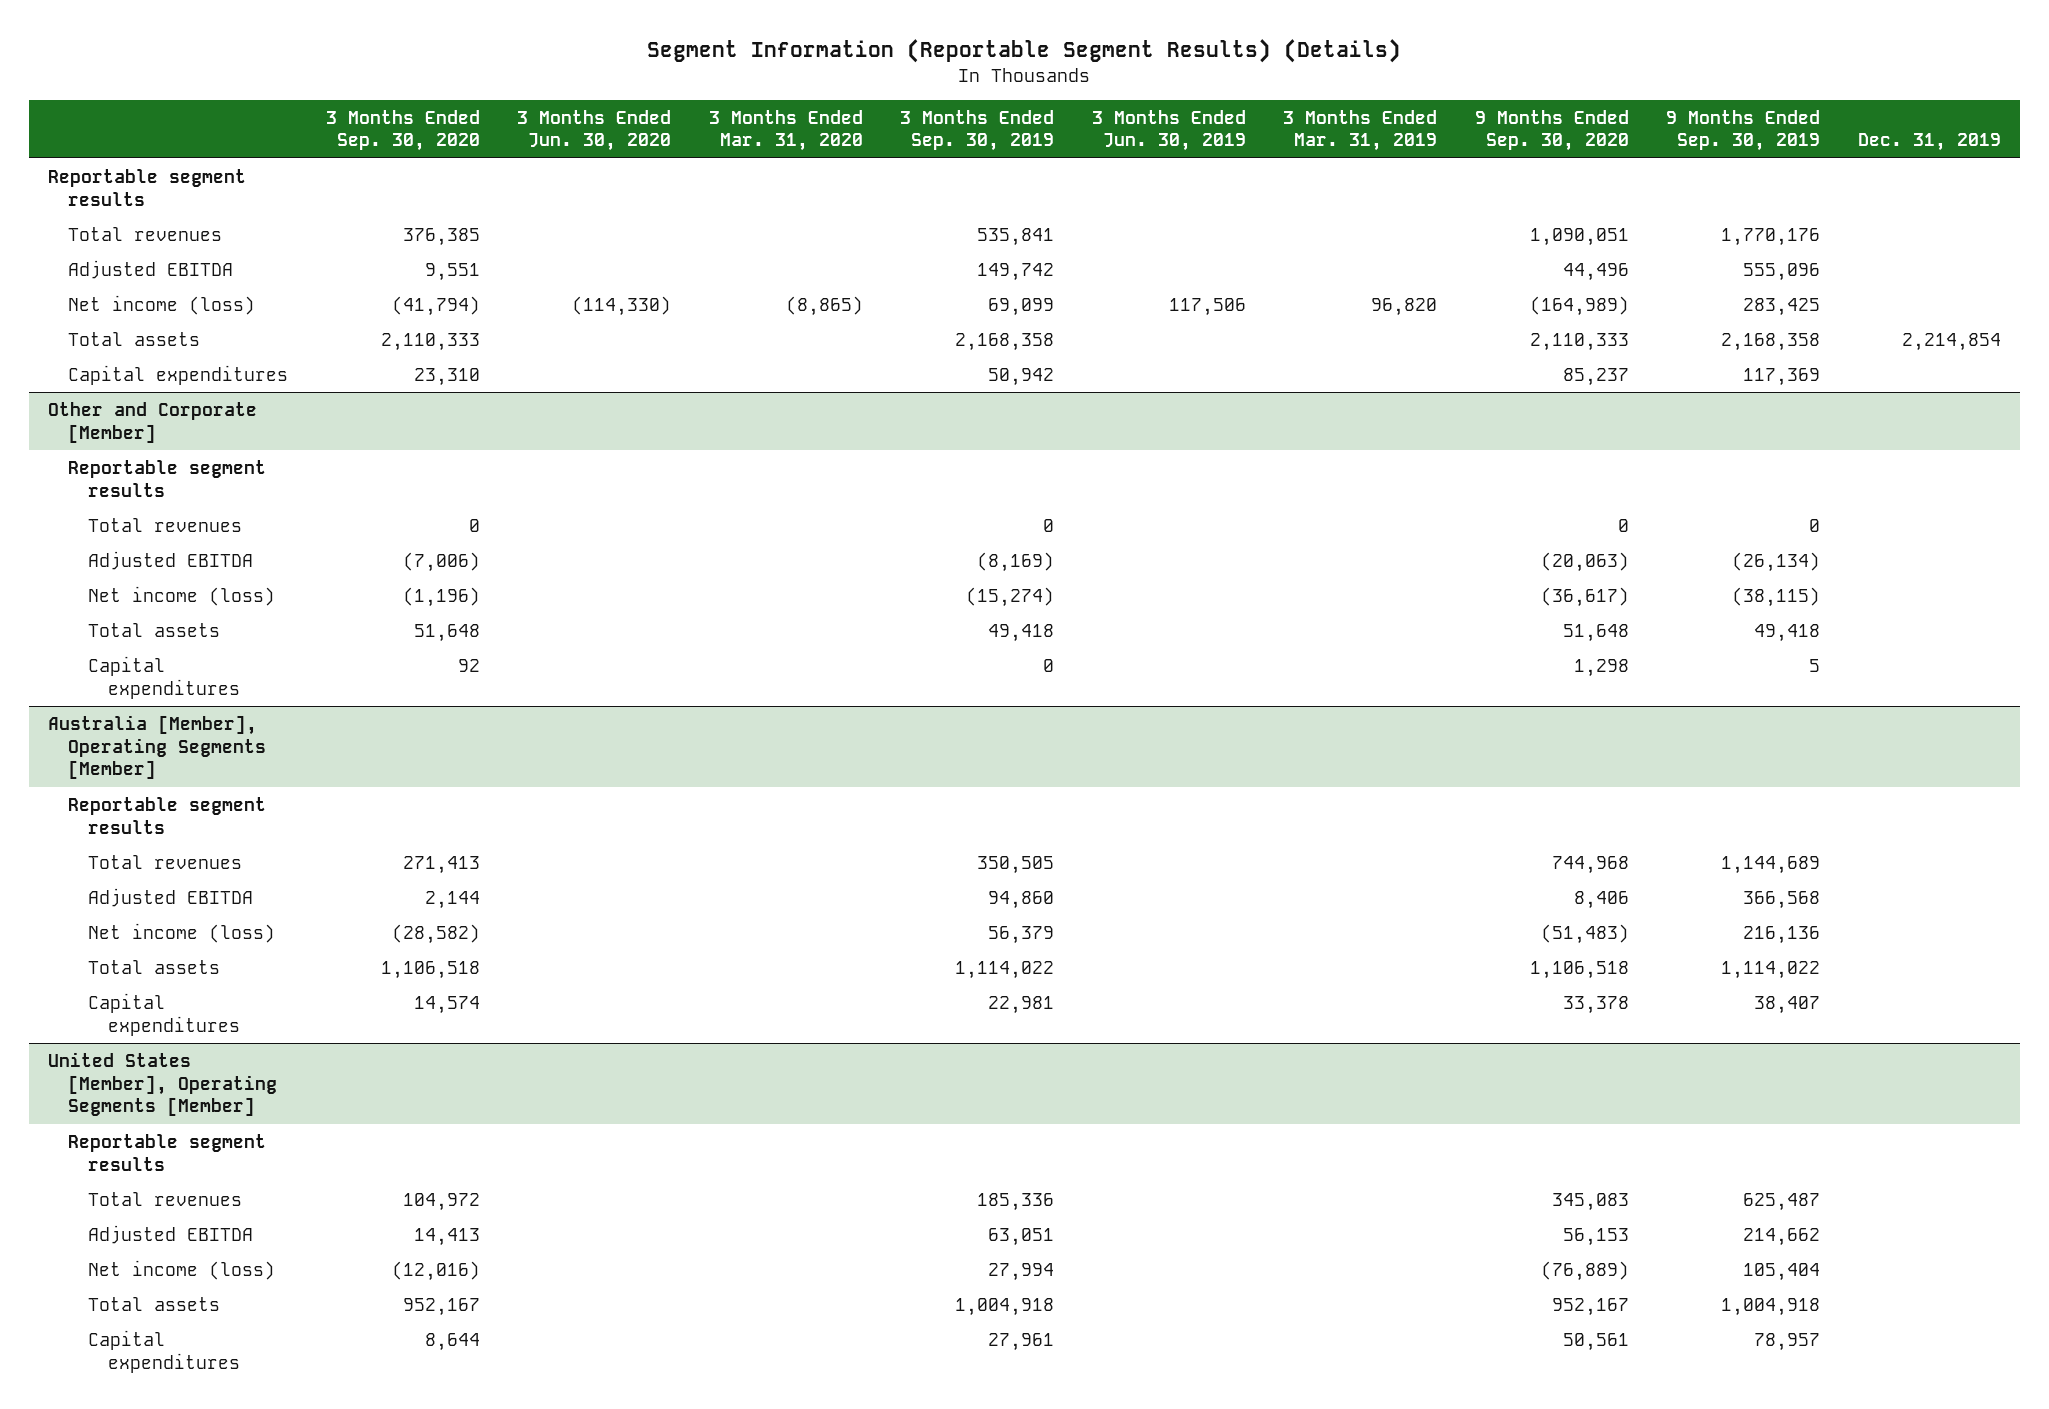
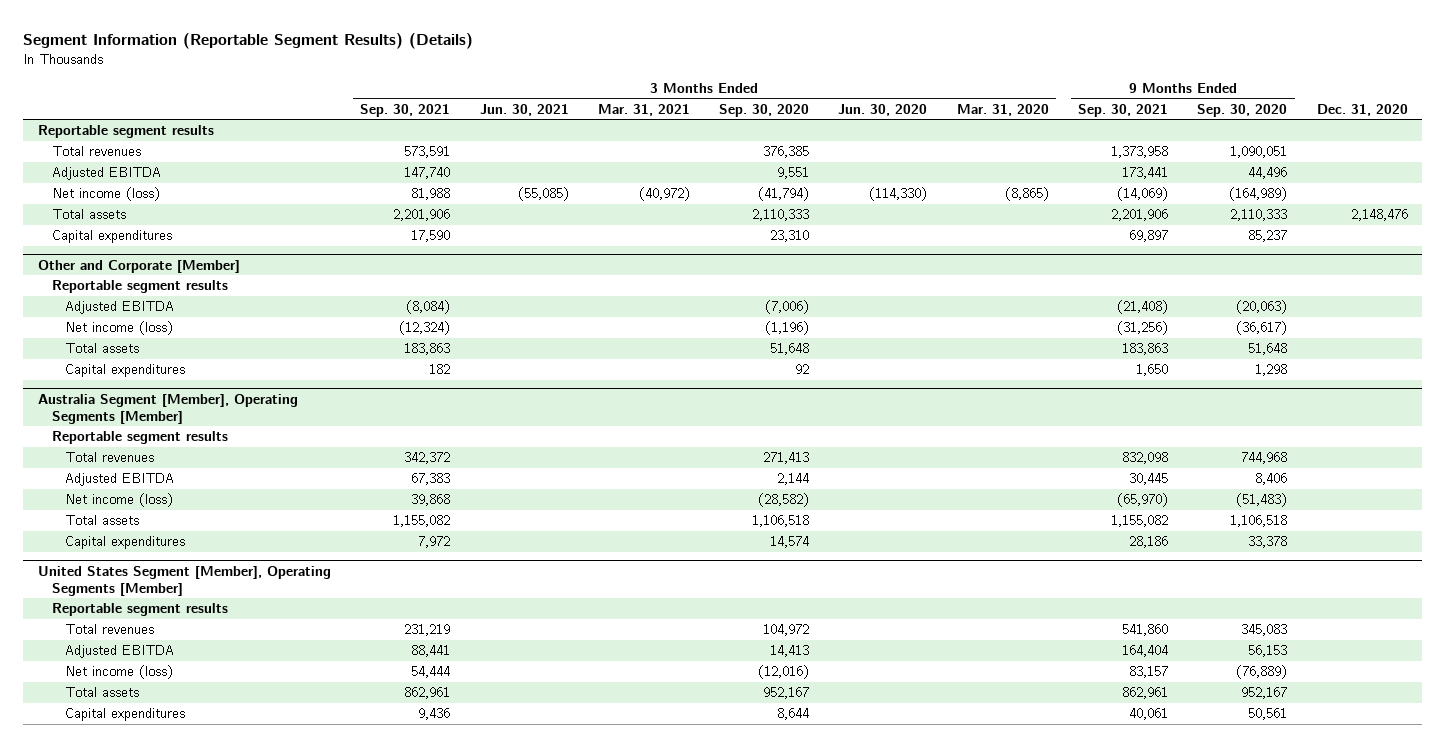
[900,109,1055,152] 3 Months Ended Sep. 30, 2019 -> none
[1091,109,1246,152] 3 Months Ended Jun. 30, 2019 -> none
[1283,109,1438,152] 3 Months Ended Mar. 31, 2019 -> none
[1666,109,1821,152] 9 Months Ended Sep. 30, 2019 -> none
[1857,133,2001,152] Dec. 31, 2019 -> none
none -> [360,104,451,118] Sep. 30, 2021
none -> [479,104,569,117] Jun. 30, 2021
none -> [597,104,690,117] Mar. 31, 2021
none -> [1077,104,1168,118] Sep. 30, 2021
none -> [1316,104,1408,117] Dec. 31, 2020
[88,518,243,533] Total revenues -> none
[48,715,267,780] Australia [Member], Operating Segments [Member] -> [38,393,299,424] Australia Segment [Member], Operating Segments [Member]
[48,1052,278,1117] United States [Member], Operating Segments [Member] -> [38,565,332,596] United States Segment [Member], Operating Segments [Member]

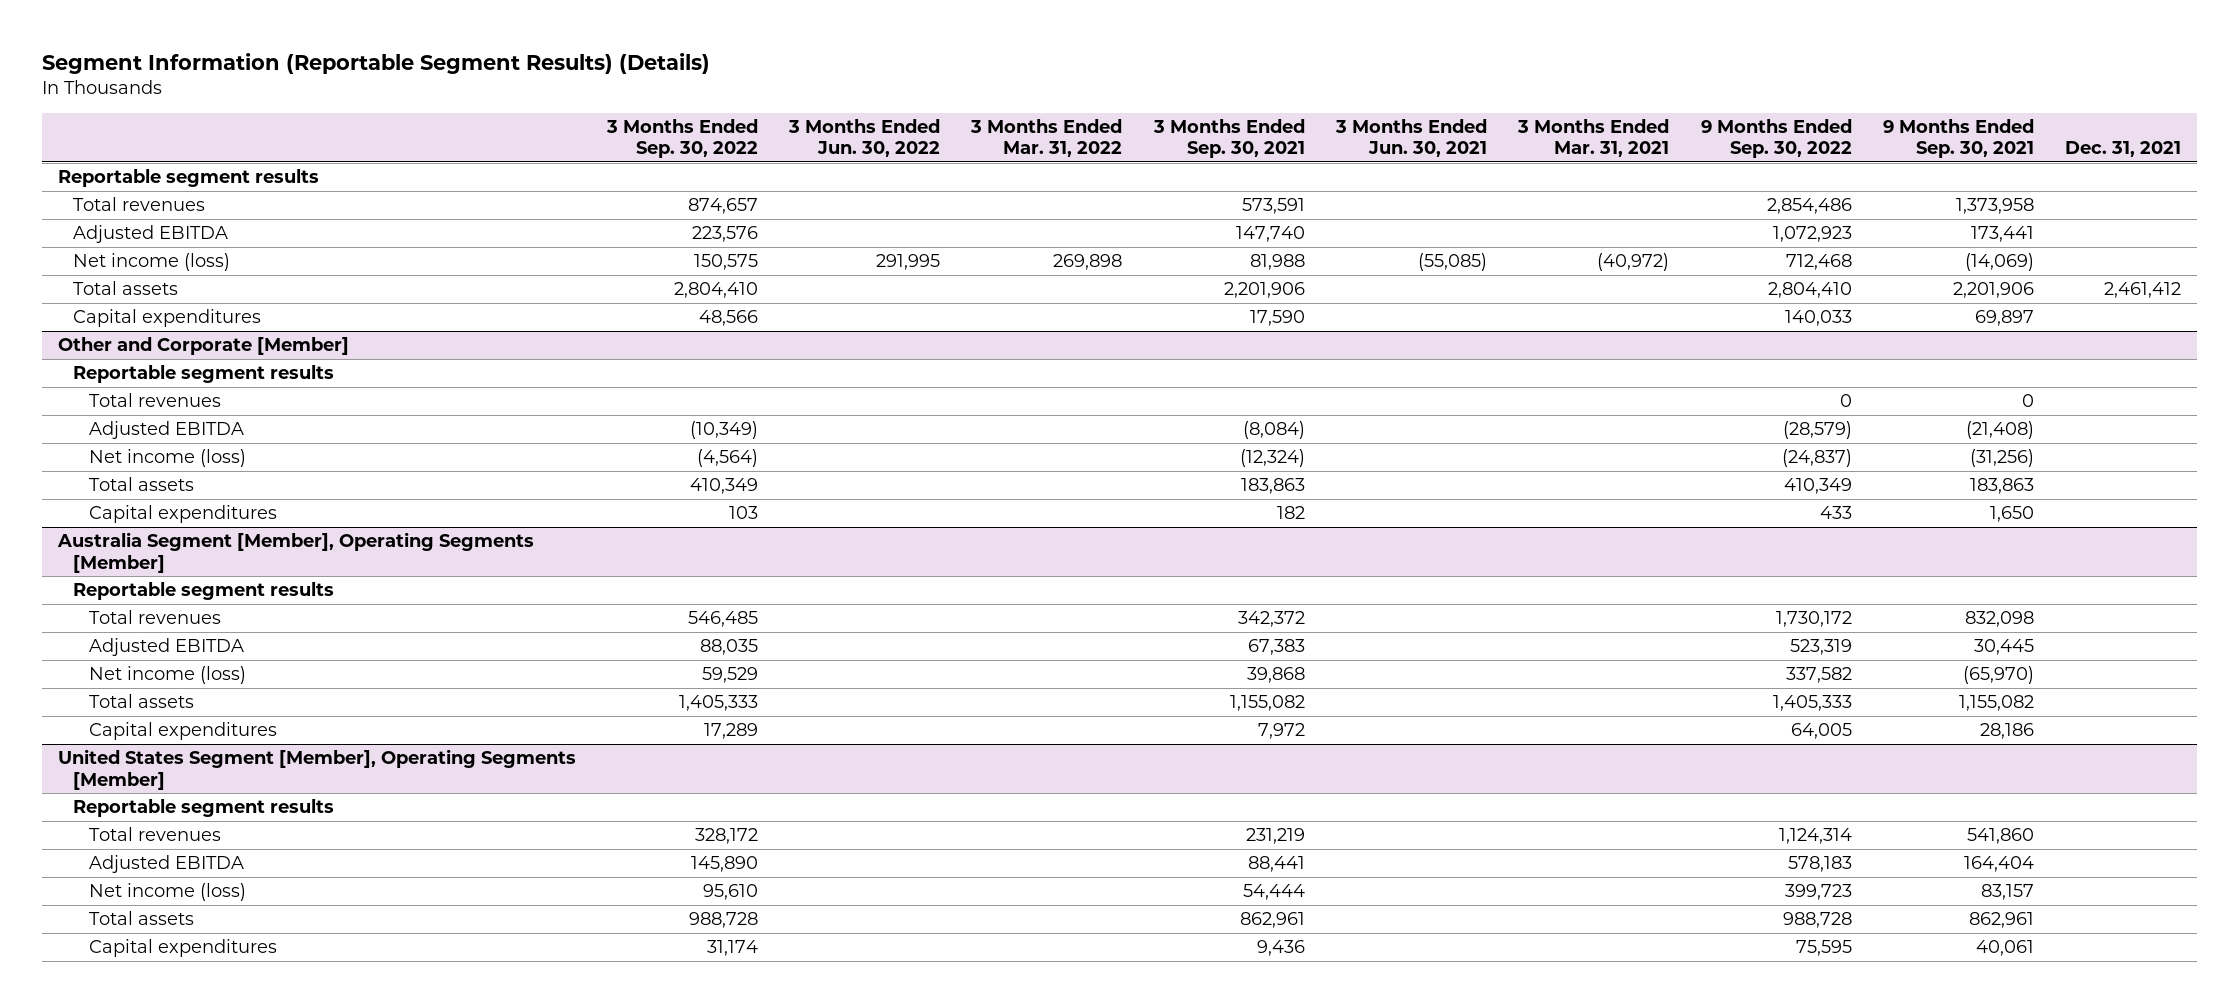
[719,104,810,118] Sep. 30, 2020 -> none
[838,104,928,117] Jun. 30, 2020 -> none
[956,104,1049,117] Mar. 31, 2020 -> none
[1197,104,1288,118] Sep. 30, 2020 -> none
[1316,104,1408,117] Dec. 31, 2020 -> none
none -> [605,118,758,159] 3 Months Ended Sep. 30, 2022
none -> [788,118,941,158] 3 Months Ended Jun. 30, 2022
none -> [970,118,1123,158] 3 Months Ended Mar. 31, 2022
none -> [1700,118,1852,159] 9 Months Ended Sep. 30, 2022
none -> [2065,141,2182,158] Dec. 31, 2021
none -> [89,393,222,408] Total revenues

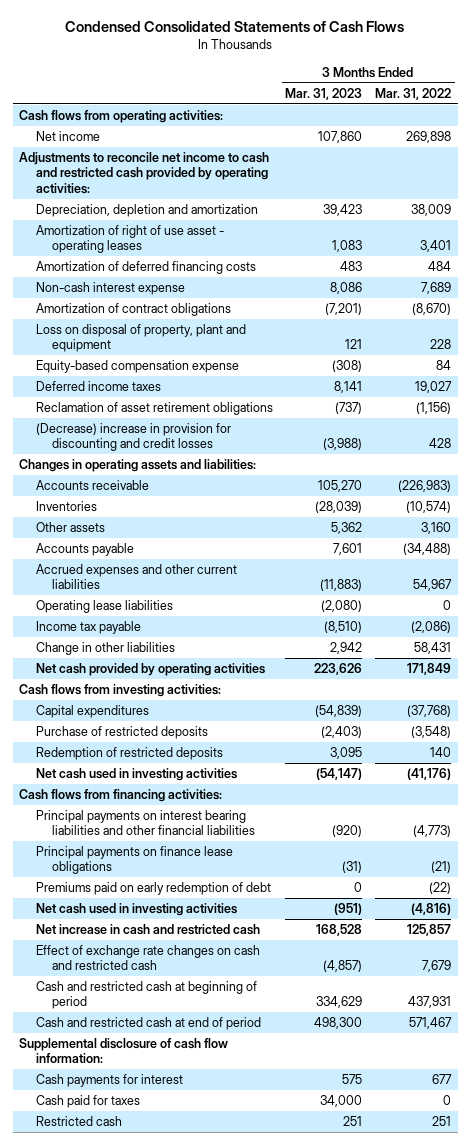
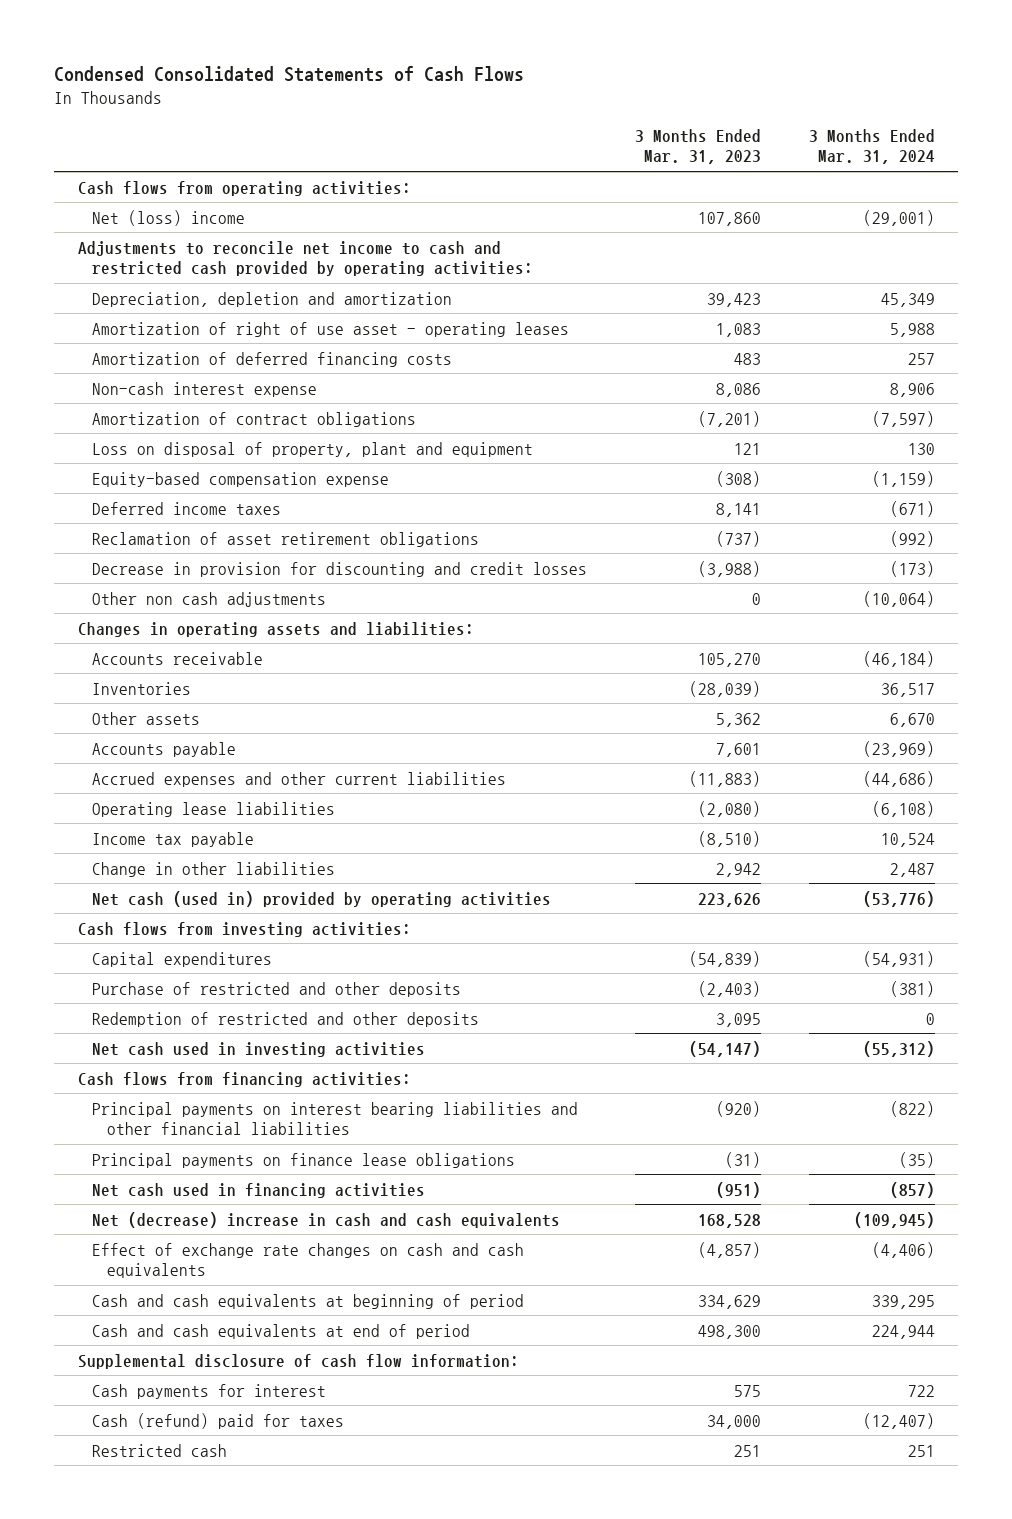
[375,87,452,100] Mar. 31, 2022 -> none
none -> [808,128,935,165] 3 Months Ended Mar. 31, 2024
[35,131,100,142] Net income -> [92,209,246,226] Net (loss) income
[35,423,231,452] (Decrease) increase in provision for discounting and credit losses -> [92,561,588,577] Decrease in provision for discounting and credit losses
none -> [92,591,327,607] Other non cash adjustments
[35,663,265,677] Net cash provided by operating activities -> [92,890,552,907] Net cash (used in) provided by operating activities
[35,726,208,740] Purchase of restricted deposits -> [92,981,462,997] Purchase of restricted and other deposits
[35,747,223,761] Redemption of restricted deposits -> [92,1011,480,1027] Redemption of restricted and other deposits
[35,882,271,896] Premiums paid on early redemption of debt -> none
[35,903,237,917] Net cash used in investing activities -> [92,1182,426,1198] Net cash used in financing activities
[35,924,260,936] Net increase in cash and restricted cash -> [92,1211,561,1228] Net (decrease) increase in cash and cash equivalents
[35,945,260,971] Effect of exchange rate changes on cash and restricted cash -> [92,1242,525,1278] Effect of exchange rate changes on cash and cash equivalents
[35,981,257,1010] Cash and restricted cash at beginning of period -> [92,1293,525,1309] Cash and cash equivalents at beginning of period
[35,1017,261,1031] Cash and restricted cash at end of period -> [92,1323,471,1339] Cash and cash equivalents at end of period
[35,1095,140,1109] Cash paid for taxes -> [92,1412,345,1429] Cash (refund) paid for taxes

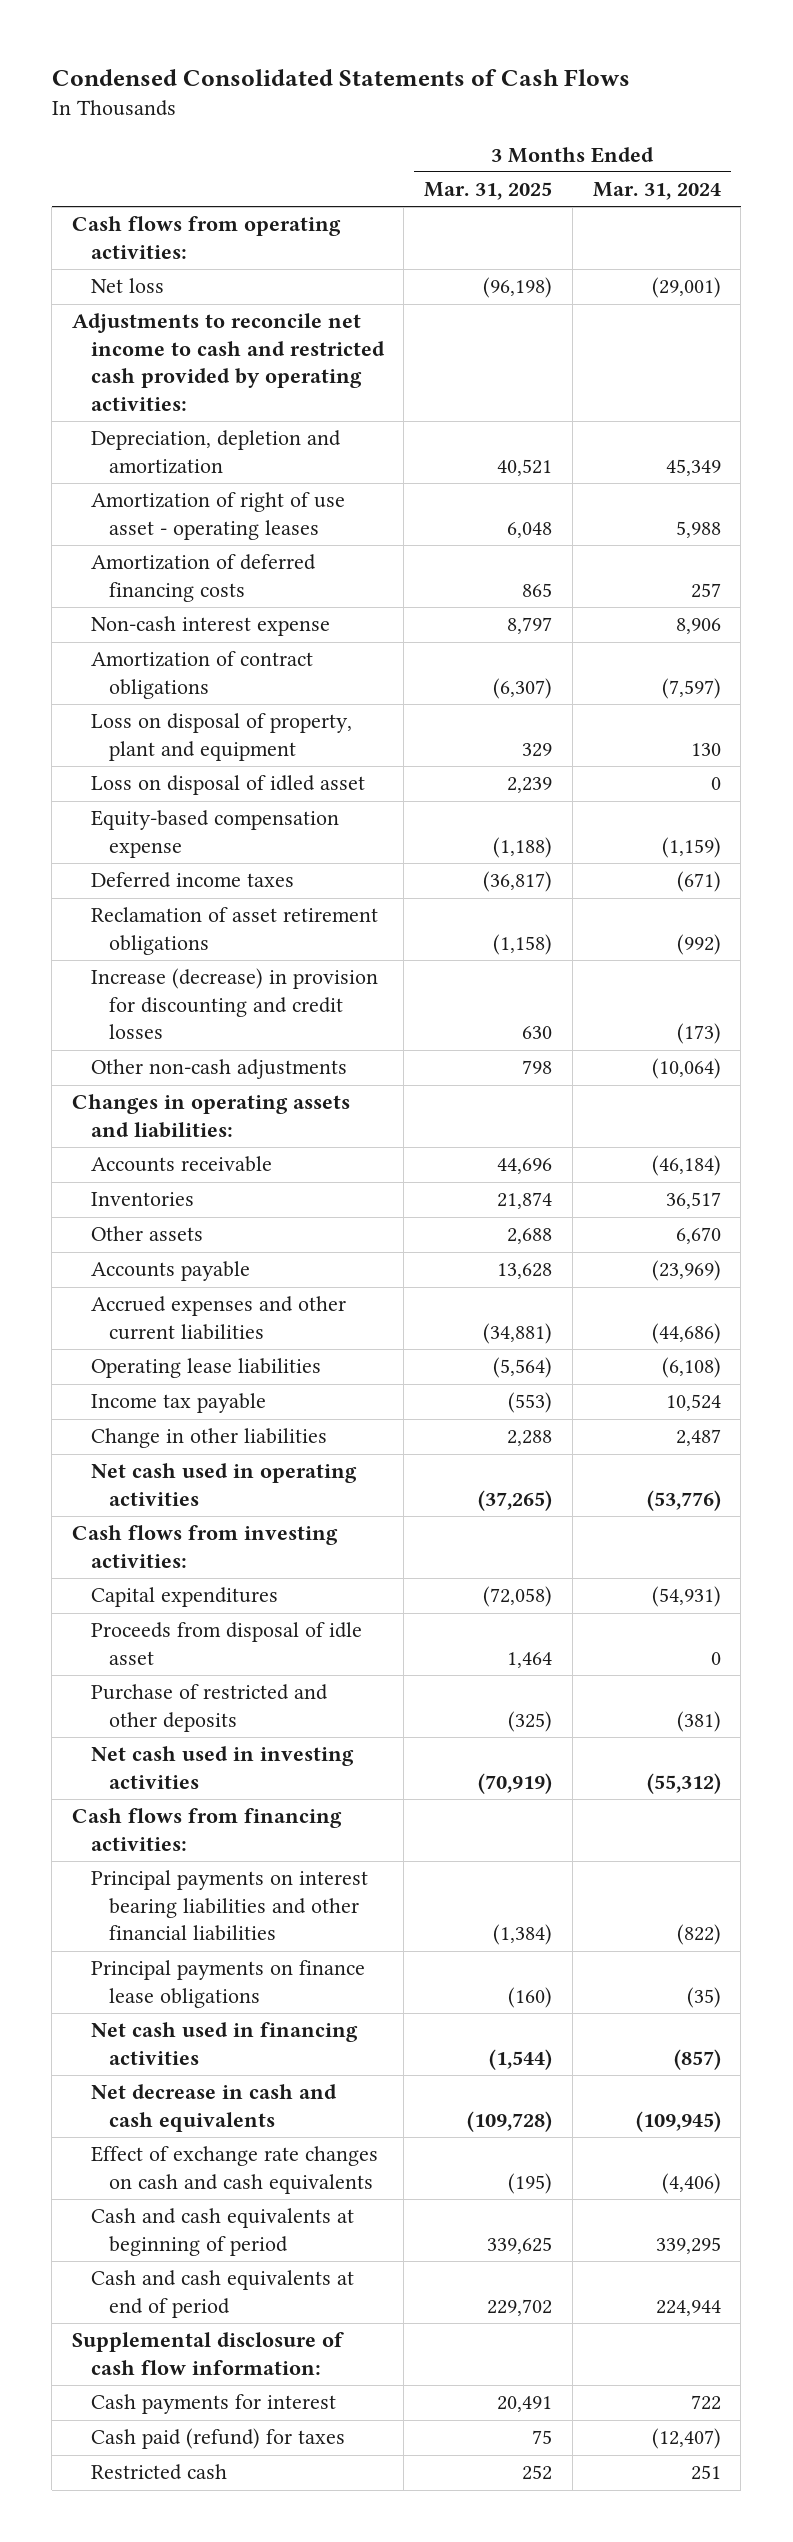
[635,128,762,165] 3 Months Ended Mar. 31, 2023 -> none
none -> [424,182,553,201] Mar. 31, 2025
[92,209,246,226] Net (loss) income -> [90,278,164,294] Net loss
none -> [90,775,365,796] Loss on disposal of idled asset
[92,561,588,577] Decrease in provision for discounting and credit losses -> [90,968,378,1040] Increase (decrease) in provision for discounting and credit losses
[92,591,327,607] Other non cash adjustments -> [90,1059,347,1080] Other non-cash adjustments
[92,890,552,907] Net cash (used in) provided by operating activities -> [90,1463,357,1506] Net cash used in operating activities
none -> [90,1622,362,1665] Proceeds from disposal of idle asset
[92,1011,480,1027] Redemption of restricted and other deposits -> none
[92,1211,561,1228] Net (decrease) increase in cash and cash equivalents -> [90,2084,337,2132] Net decrease in cash and cash equivalents
[92,1412,345,1429] Cash (refund) paid for taxes -> [90,2428,345,2450] Cash paid (refund) for taxes

